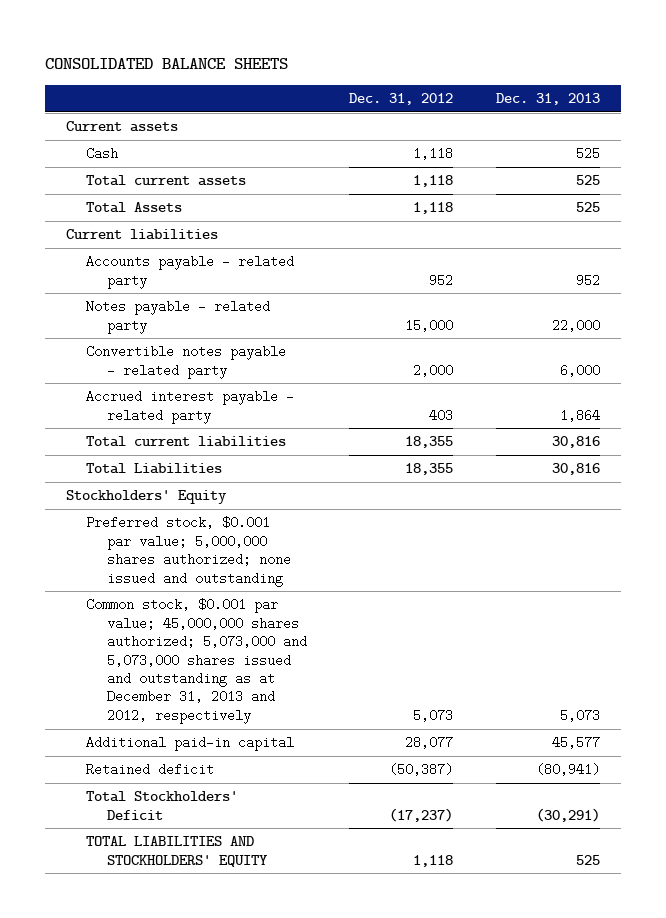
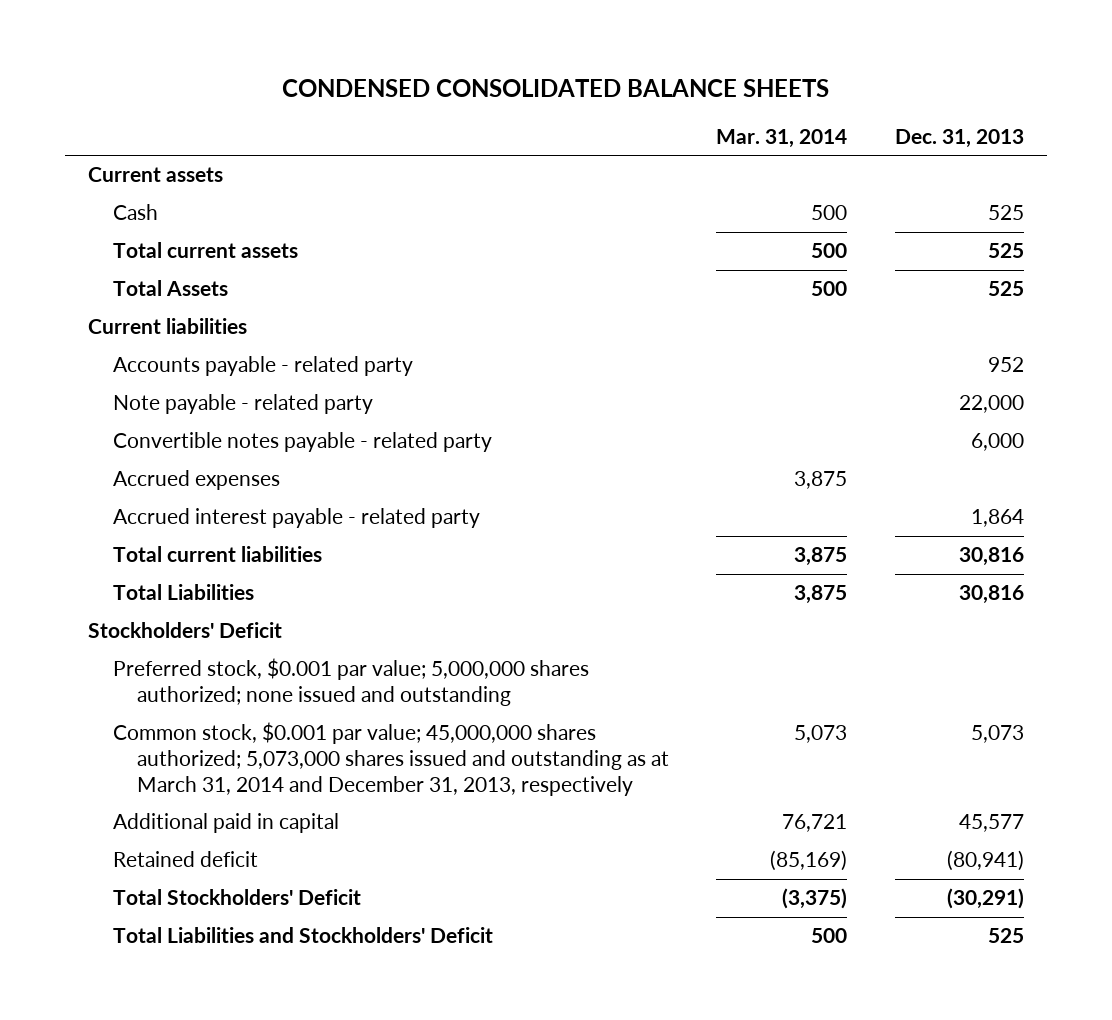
[44,58,288,70] CONSOLIDATED BALANCE SHEETS -> [281,78,829,97] CONDENSED CONSOLIDATED BALANCE SHEETS
[349,93,454,106] Dec. 31, 2012 -> none
none -> [716,128,848,148] Mar. 31, 2014
[86,300,271,334] Notes payable - related party -> [112,394,373,415] Note payable - related party
none -> [112,470,280,491] Accrued expenses
[65,490,227,505] Stockholders' Equity -> [88,622,283,639] Stockholders' Deficit
[86,598,307,724] Common stock, $0.001 par value; 45,000,000 shares authorized; 5,073,000 and 5,073,000 shares issued and outstanding as at December 31, 2013 and 2012, respectively -> [112,722,670,796] Common stock, $0.001 par value; 45,000,000 shares authorized; 5,073,000 shares issued and outstanding as at March 31, 2014 and December 31, 2013, respectively
[86,736,295,752] Additional paid-in capital -> [112,813,339,834] Additional paid in capital
[86,836,268,867] TOTAL LIABILITIES AND STOCKHOLDERS' EQUITY -> [112,927,493,944] Total Liabilities and Stockholders' Deficit

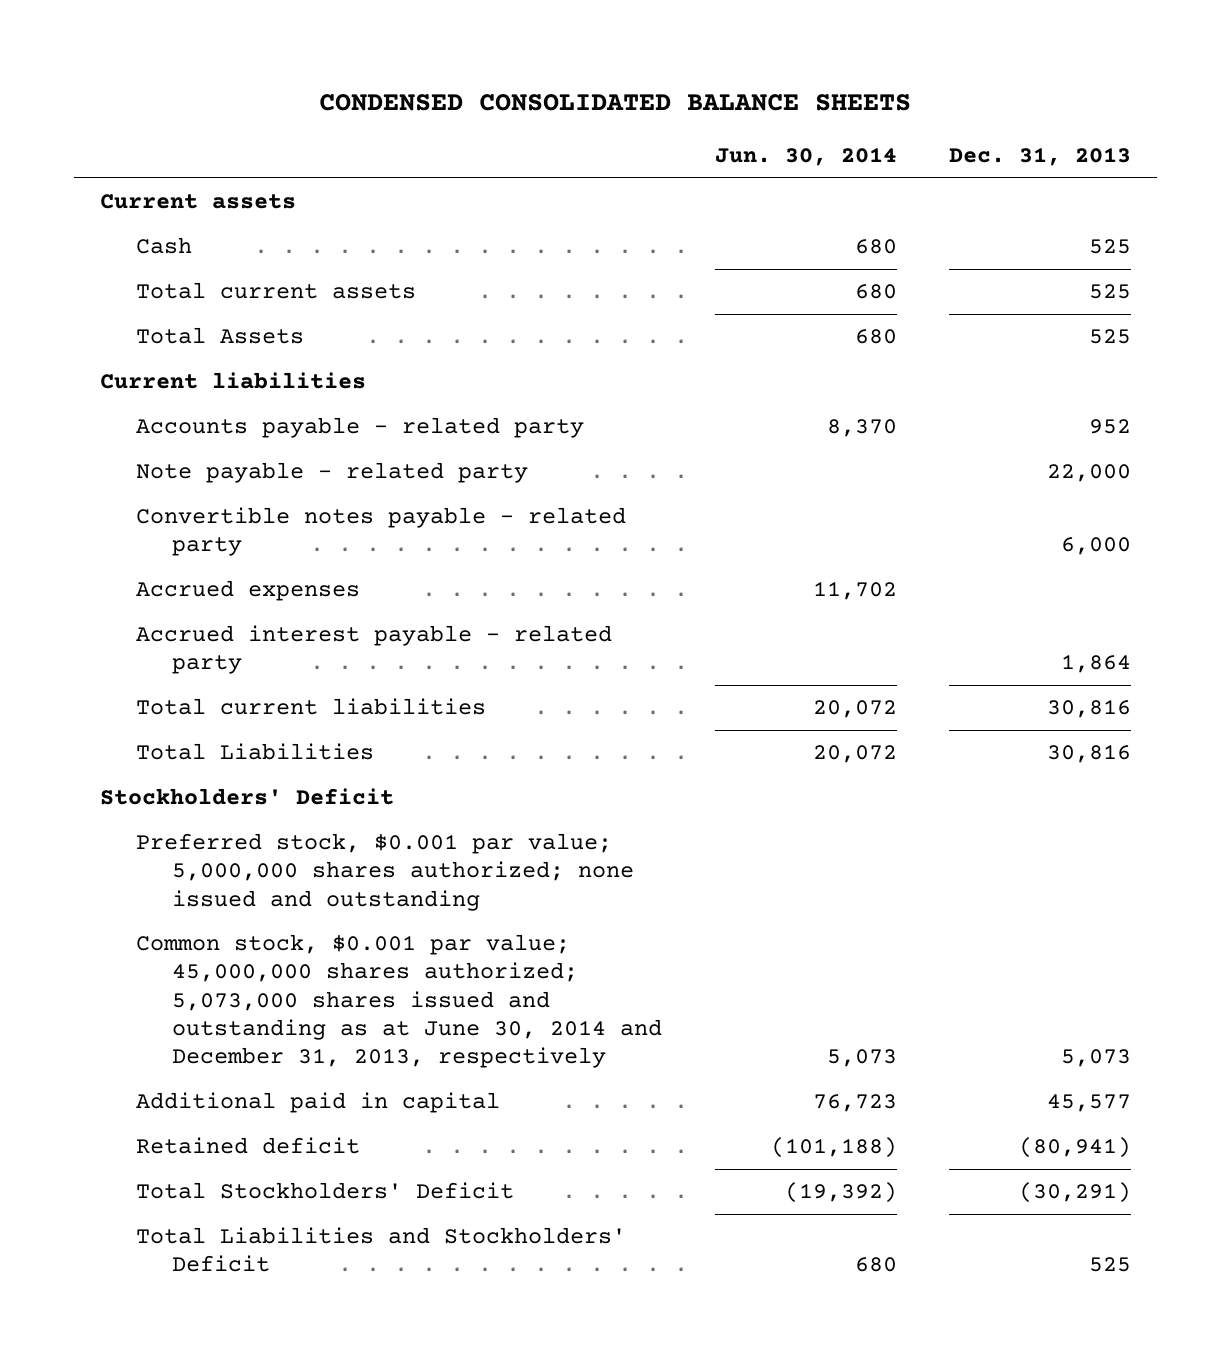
[716,128,848,148] Mar. 31, 2014 -> none
none -> [714,147,897,167] Jun. 30, 2014
[112,722,670,796] Common stock, $0.001 par value; 45,000,000 shares authorized; 5,073,000 shares issued and outstanding as at March 31, 2014 and December 31, 2013, respectively -> [135,934,663,1069] Common stock, $0.001 par value; 45,000,000 shares authorized; 5,073,000 shares issued and outstanding as at June 30, 2014 and December 31, 2013, respectively

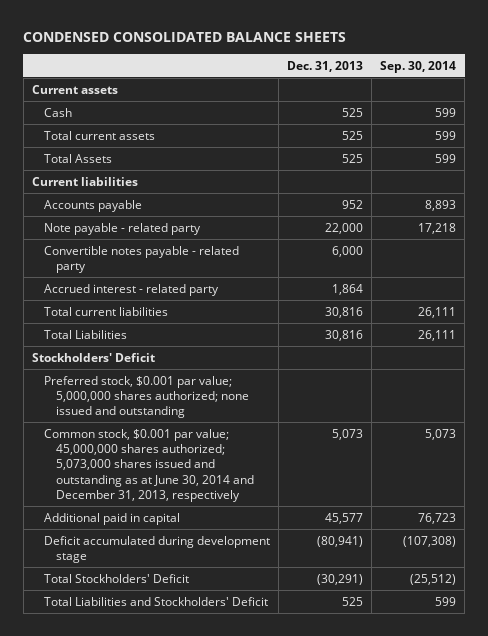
[714,147,897,167] Jun. 30, 2014 -> none
none -> [380,60,457,73] Sep. 30, 2014
[135,417,584,439] Accounts payable - related party -> [44,199,143,212] Accounts payable
[135,580,360,602] Accrued expenses -> none
[135,625,612,675] Accrued interest payable - related party -> [44,283,220,296] Accrued interest - related party
[135,1137,360,1155] Retained deficit -> [44,535,271,563] Deficit accumulated during development stage

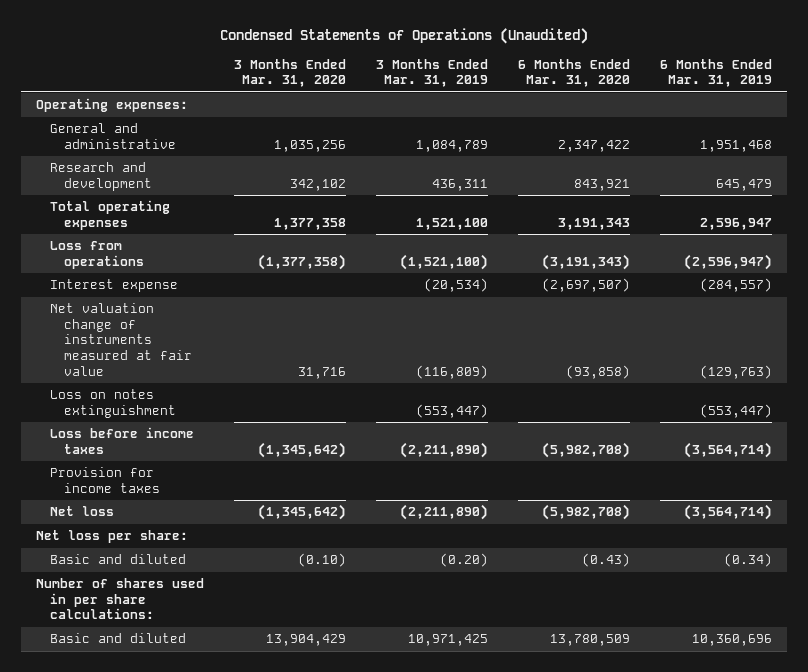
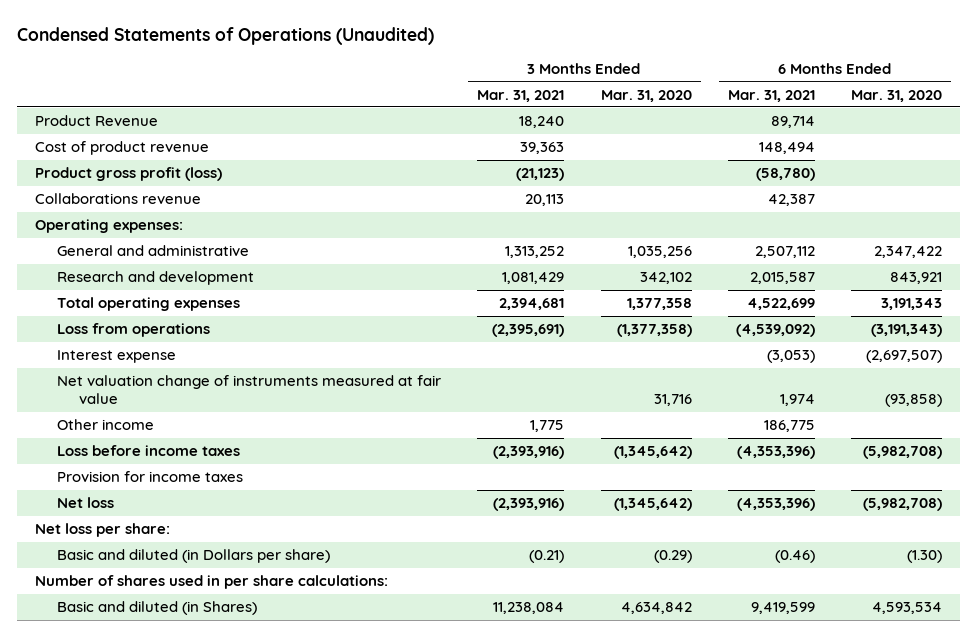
[376,58,489,88] 3 Months Ended Mar. 31, 2019 -> none
[660,58,773,88] 6 Months Ended Mar. 31, 2019 -> none
none -> [477,89,565,102] Mar. 31, 2021
none -> [727,89,815,102] Mar. 31, 2021
none -> [35,115,159,127] Product Revenue
none -> [35,141,210,156] Cost of product revenue
none -> [35,167,223,182] Product gross profit (loss)
none -> [35,193,202,205] Collaborations revenue
[49,389,176,418] Loss on notes extinguishment -> none
none -> [56,419,154,431] Other income
[49,554,186,565] Basic and diluted -> [56,549,330,564] Basic and diluted (in Dollars per share)
[298,553,347,568] (0.10) -> [653,550,692,564] (0.29)
[582,553,631,568] (0.43) -> [907,550,943,564] (1.30)
[49,633,186,644] Basic and diluted -> [56,601,257,616] Basic and diluted (in Shares)
[266,634,347,647] 13,904,429 -> [620,602,692,615] 4,634,842
[550,634,631,647] 13,780,509 -> [872,602,943,615] 4,593,534

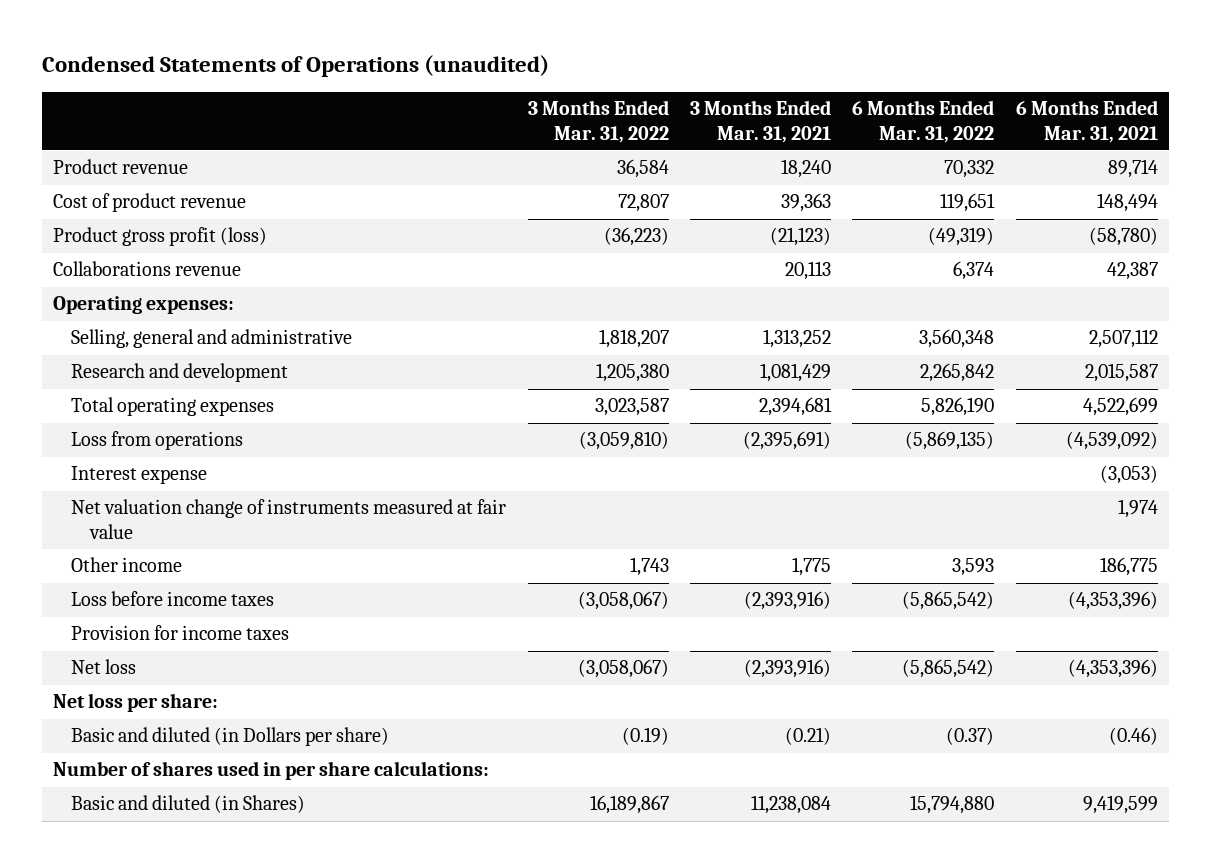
[17,26,435,45] Condensed Statements of Operations (Unaudited) -> [41,55,549,78] Condensed Statements of Operations (unaudited)
[600,89,692,102] Mar. 31, 2020 -> none
[851,89,943,102] Mar. 31, 2020 -> none
none -> [527,100,669,143] 3 Months Ended Mar. 31, 2022
none -> [852,100,995,143] 6 Months Ended Mar. 31, 2022
[35,115,159,127] Product Revenue -> [52,159,188,175] Product revenue
[56,245,249,257] General and administrative -> [71,329,353,349] Selling, general and administrative

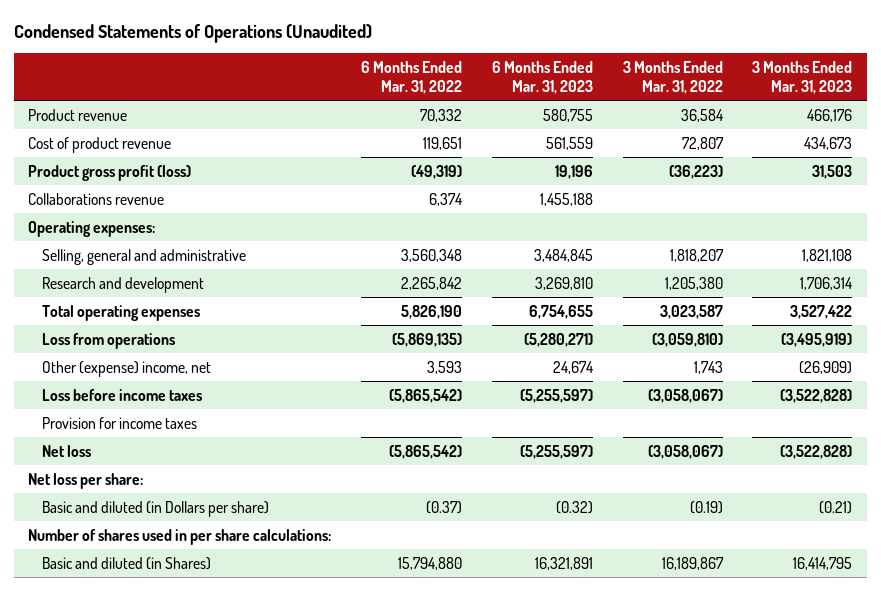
[41,55,549,78] Condensed Statements of Operations (unaudited) -> [13,23,372,43] Condensed Statements of Operations (Unaudited)
[689,100,831,143] 3 Months Ended Mar. 31, 2021 -> none
[1015,100,1158,143] 6 Months Ended Mar. 31, 2021 -> none
none -> [491,61,593,95] 6 Months Ended Mar. 31, 2023
none -> [752,61,853,95] 3 Months Ended Mar. 31, 2023
[71,466,208,485] Interest expense -> none
[71,499,507,539] Net valuation change of instruments measured at fair value -> none
[71,557,183,573] Other income -> [41,360,211,377] Other (expense) income, net

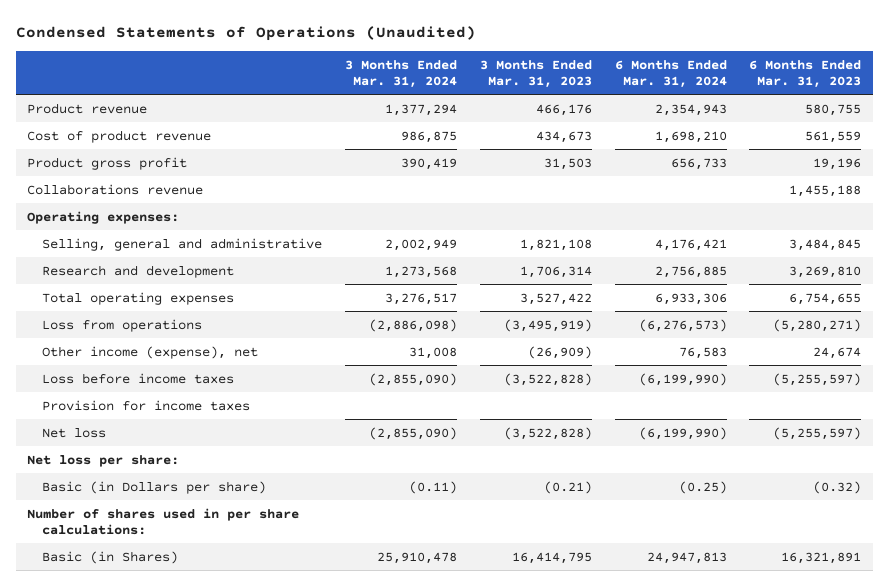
[361,61,463,95] 6 Months Ended Mar. 31, 2022 -> none
[622,61,723,95] 3 Months Ended Mar. 31, 2022 -> none
none -> [344,59,457,88] 3 Months Ended Mar. 31, 2024
none -> [614,59,727,88] 6 Months Ended Mar. 31, 2024
[28,164,192,181] Product gross profit (loss) -> [27,156,188,170] Product gross profit
[41,360,211,377] Other (expense) income, net -> [42,345,259,359] Other income (expense), net
[41,500,269,517] Basic and diluted (in Dollars per share) -> [42,480,267,494] Basic (in Dollars per share)
[41,556,211,570] Basic and diluted (in Shares) -> [42,550,179,564] Basic (in Shares)

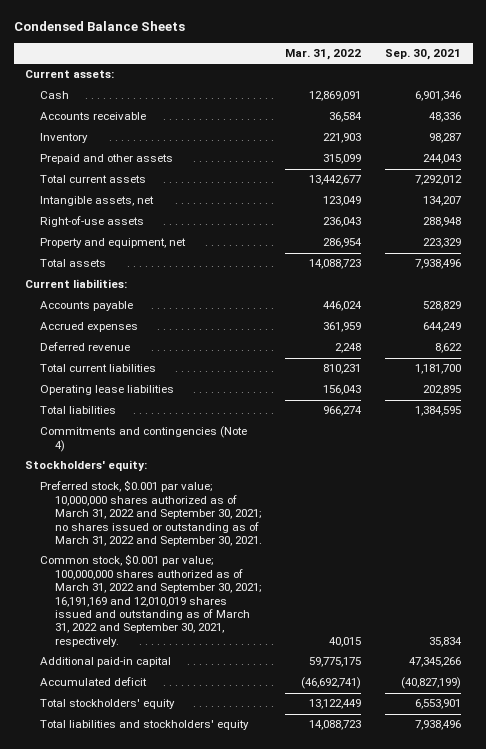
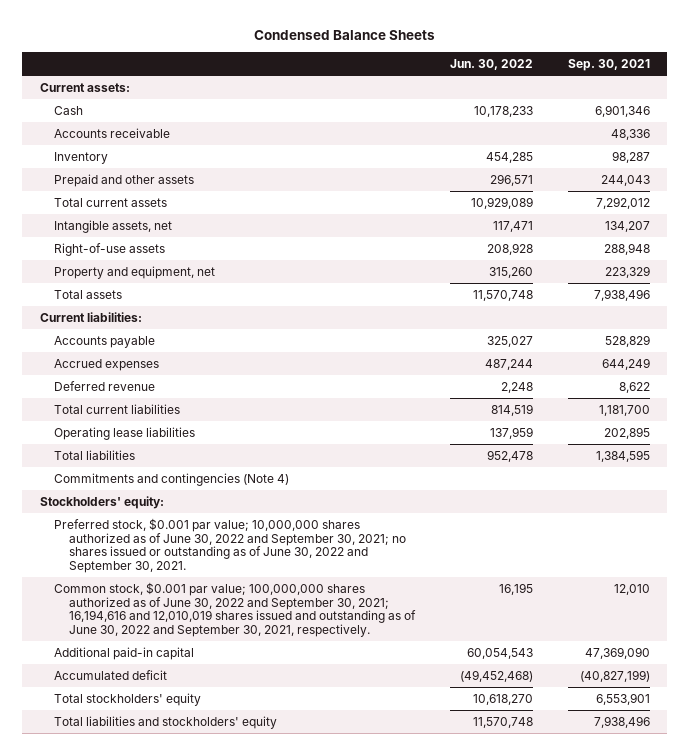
[285,49,362,61] Mar. 31, 2022 -> none
none -> [449,59,533,71] Jun. 30, 2022
[40,480,262,546] Preferred stock, $0.001 par value; 10,000,000 shares authorized as of March 31, 2022 and September 30, 2021; no shares issued or outstanding as of March 31, 2022 and September 30, 2021. -> [54,517,406,573] Preferred stock, $0.001 par value; 10,000,000 shares authorized as of June 30, 2022 and September 30, 2021; no shares issued or outstanding as of June 30, 2022 and September 30, 2021.
[40,554,262,647] Common stock, $0.001 par value; 100,000,000 shares authorized as of March 31, 2022 and September 30, 2021; 16,191,169 and 12,010,019 shares issued and outstanding as of March 31, 2022 and September 30, 2021, respectively. -> [54,581,416,637] Common stock, $0.001 par value; 100,000,000 shares authorized as of June 30, 2022 and September 30, 2021; 16,194,616 and 12,010,019 shares issued and outstanding as of June 30, 2022 and September 30, 2021, respectively.
[428,636,462,647] 35,834 -> [613,583,650,595] 12,010
[408,657,461,668] 47,345,266 -> [584,646,650,659] 47,369,090

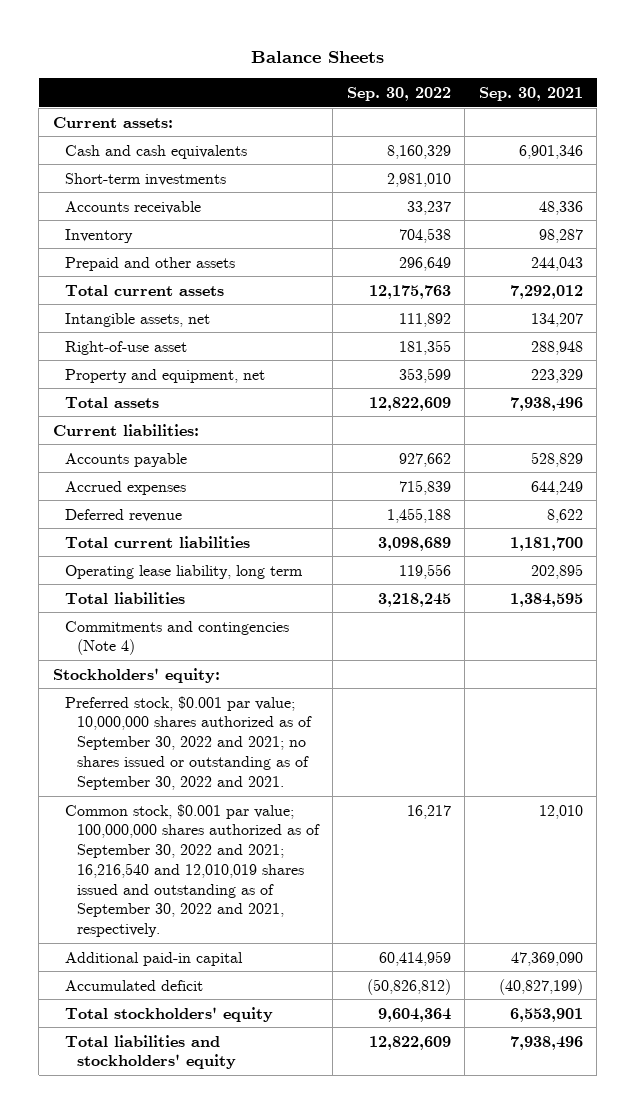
[253,30,435,41] Condensed Balance Sheets -> [250,50,384,63] Balance Sheets
[449,59,533,71] Jun. 30, 2022 -> none
none -> [346,86,451,101] Sep. 30, 2022
[54,105,84,115] Cash -> [64,144,247,159] Cash and cash equivalents
none -> [64,172,226,186] Short-term investments
[54,242,166,256] Right-of-use assets -> [64,340,187,355] Right-of-use asset
[54,426,196,440] Operating lease liabilities -> [64,564,303,579] Operating lease liability, long term
[54,517,406,573] Preferred stock, $0.001 par value; 10,000,000 shares authorized as of June 30, 2022 and September 30, 2021; no shares issued or outstanding as of June 30, 2022 and September 30, 2021. -> [64,695,312,790] Preferred stock, $0.001 par value; 10,000,000 shares authorized as of September 30, 2022 and 2021; no shares issued or outstanding as of September 30, 2022 and 2021.
[54,581,416,637] Common stock, $0.001 par value; 100,000,000 shares authorized as of June 30, 2022 and September 30, 2021; 16,194,616 and 12,010,019 shares issued and outstanding as of June 30, 2022 and September 30, 2021, respectively. -> [64,803,320,938] Common stock, $0.001 par value; 100,000,000 shares authorized as of September 30, 2022 and 2021; 16,216,540 and 12,010,019 shares issued and outstanding as of September 30, 2022 and 2021, respectively.

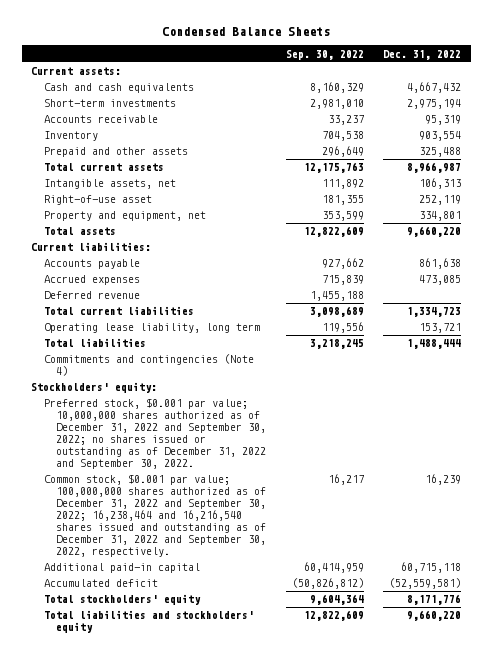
[250,50,384,63] Balance Sheets -> [162,26,331,36] Condensed Balance Sheets
[478,86,583,101] Sep. 30, 2021 -> none
none -> [383,49,462,60] Dec. 31, 2022
[64,695,312,790] Preferred stock, $0.001 par value; 10,000,000 shares authorized as of September 30, 2022 and 2021; no shares issued or outstanding as of September 30, 2022 and 2021. -> [43,398,267,469] Preferred stock, $0.001 par value; 10,000,000 shares authorized as of December 31, 2022 and September 30, 2022; no shares issued or outstanding as of December 31, 2022 and September 30, 2022.
[64,803,320,938] Common stock, $0.001 par value; 100,000,000 shares authorized as of September 30, 2022 and 2021; 16,216,540 and 12,010,019 shares issued and outstanding as of September 30, 2022 and 2021, respectively. -> [43,474,267,557] Common stock, $0.001 par value; 100,000,000 shares authorized as of December 31, 2022 and September 30, 2022; 16,238,464 and 16,216,540 shares issued and outstanding as of December 31, 2022 and September 30, 2022, respectively.

